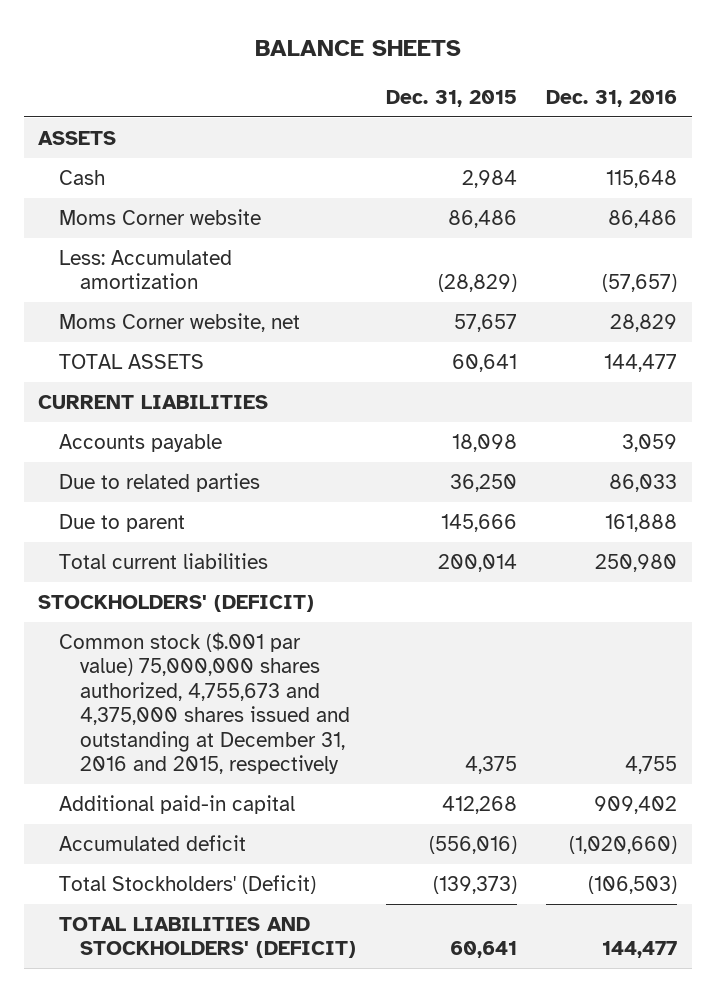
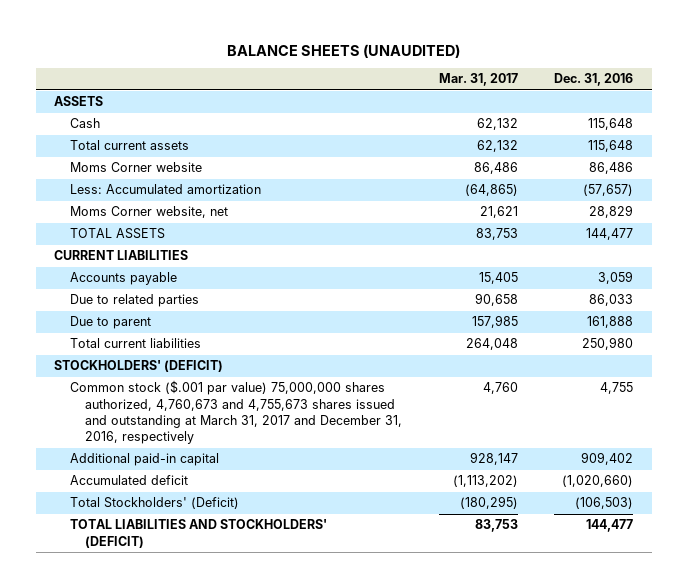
[254,39,461,56] BALANCE SHEETS -> [226,43,460,58] BALANCE SHEETS (UNAUDITED)
[385,89,517,107] Dec. 31, 2015 -> none
none -> [438,73,518,87] Mar. 31, 2017
none -> [69,140,189,151] Total current assets
[59,632,351,775] Common stock ($.001 par value) 75,000,000 shares authorized, 4,755,673 and 4,375,000 shares issued and outstanding at December 31, 2016 and 2015, respectively -> [69,380,403,445] Common stock ($.001 par value) 75,000,000 shares authorized, 4,760,673 and 4,755,673 shares issued and outstanding at March 31, 2017 and December 31, 2016, respectively

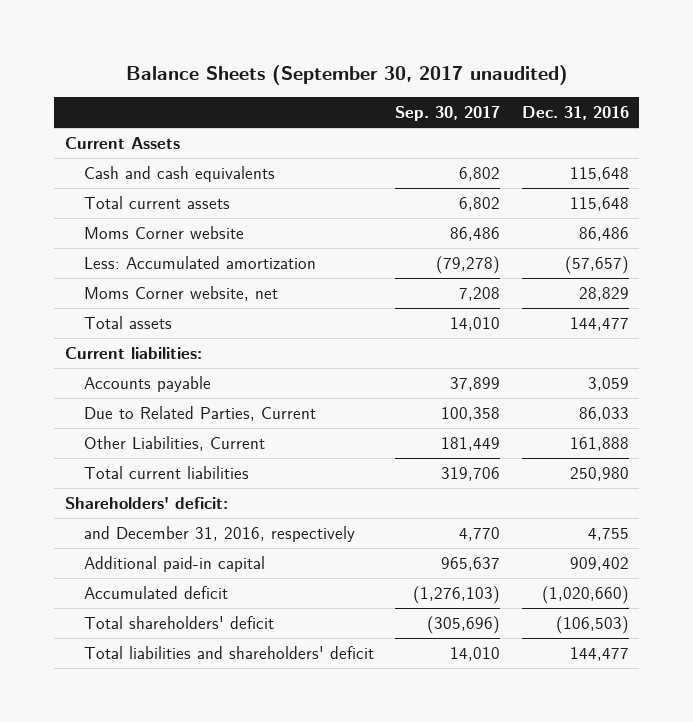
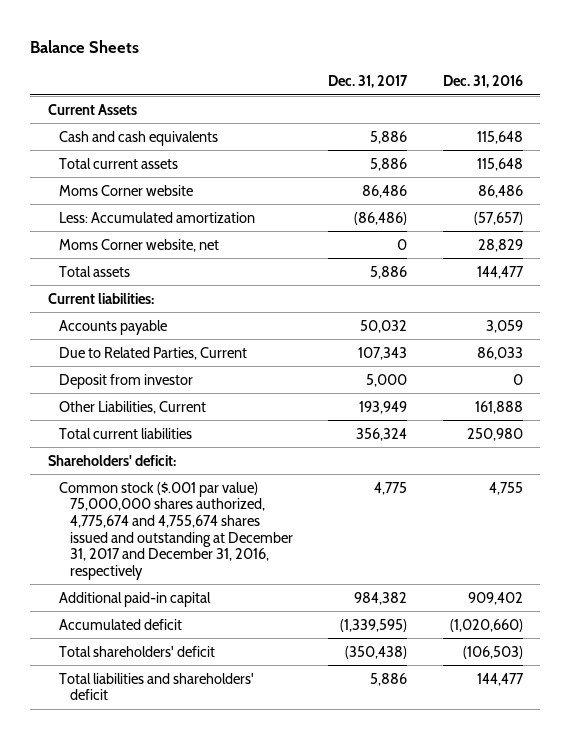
[125,65,568,86] Balance Sheets (September 30, 2017 unaudited) -> [30,39,140,53] Balance Sheets
[395,105,501,121] Sep. 30, 2017 -> none
none -> [328,74,409,88] Dec. 31, 2017
none -> [58,373,193,389] Deposit from investor
[84,526,356,543] and December 31, 2016, respectively -> [58,481,293,580] Common stock ($.001 par value) 75,000,000 shares authorized, 4,775,674 and 4,755,674 shares issued and outstanding at December 31, 2017 and December 31, 2016, respectively

